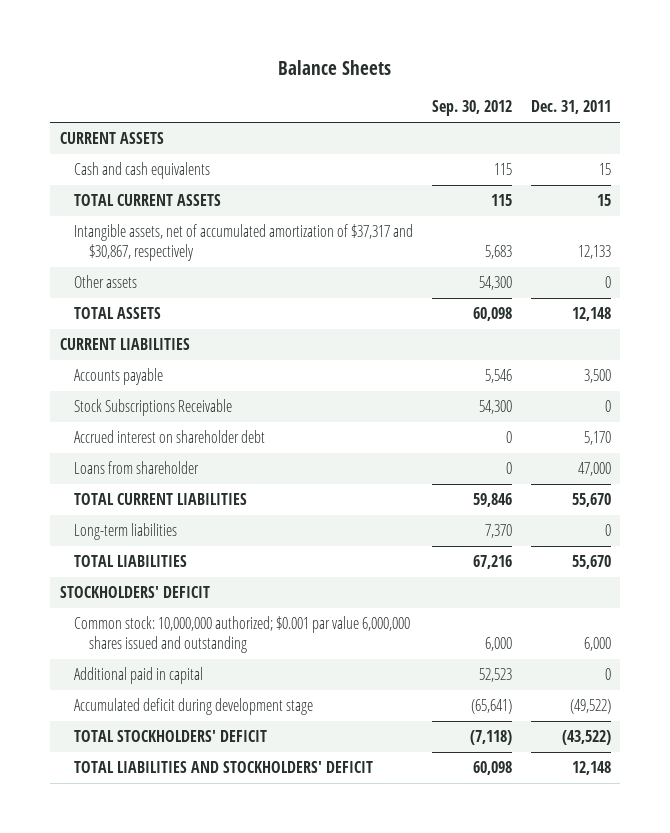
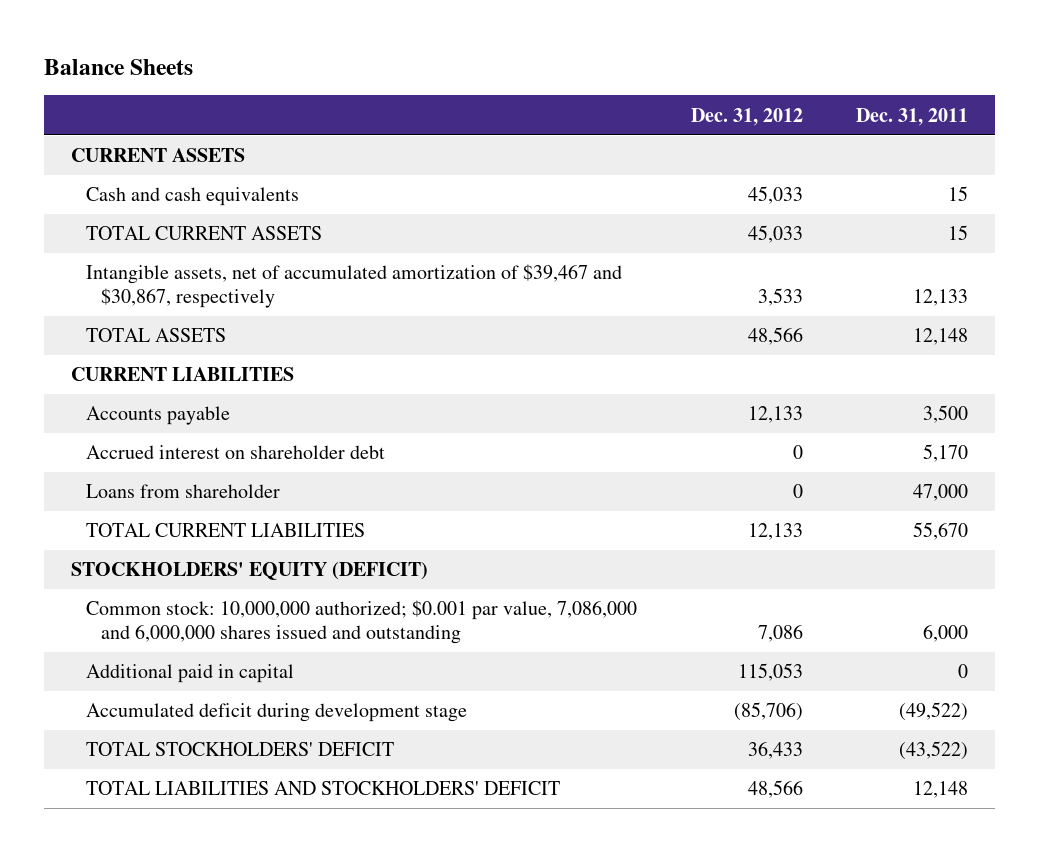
[432,100,513,117] Sep. 30, 2012 -> none
none -> [690,107,803,126] Dec. 31, 2012
[74,275,138,289] Other assets -> none
[74,224,414,261] Intangible assets, net of accumulated amortization of $37,317 and $30,867, respectively -> [86,264,623,309] Intangible assets, net of accumulated amortization of $39,467 and $30,867, respectively
[74,399,233,417] Stock Subscriptions Receivable -> none
[74,523,178,541] Long-term liabilities -> none
[74,555,188,568] TOTAL LIABILITIES -> none
[59,586,210,599] STOCKHOLDERS' DEFICIT -> [70,562,428,581] STOCKHOLDERS' EQUITY (DEFICIT)
[74,616,411,653] Common stock: 10,000,000 authorized; $0.001 par value 6,000,000 shares issued and outstanding -> [86,600,638,645] Common stock: 10,000,000 authorized; $0.001 par value, 7,086,000 and 6,000,000 shares issued and outstanding

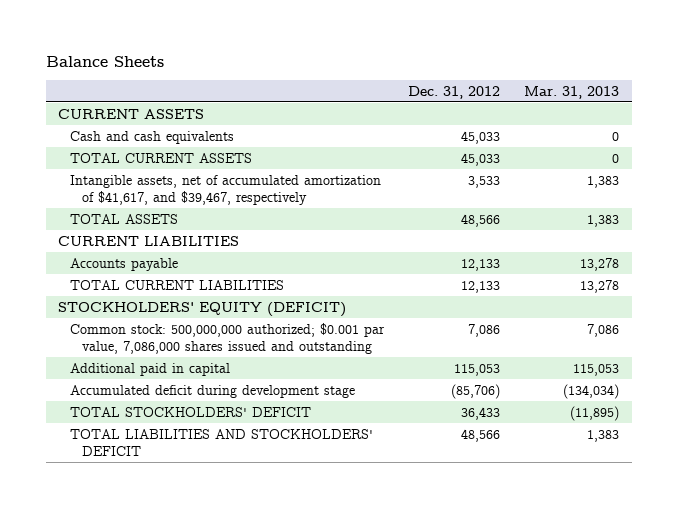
[856,107,969,126] Dec. 31, 2011 -> none
none -> [524,85,620,99] Mar. 31, 2013
[86,264,623,309] Intangible assets, net of accumulated amortization of $39,467 and $30,867, respectively -> [70,174,382,205] Intangible assets, net of accumulated amortization of $41,617, and $39,467, respectively
[86,445,386,460] Accrued interest on shareholder debt -> none
[86,484,281,499] Loans from shareholder -> none
[86,600,638,645] Common stock: 10,000,000 authorized; $0.001 par value, 7,086,000 and 6,000,000 shares issued and outstanding -> [70,322,386,354] Common stock: 500,000,000 authorized; $0.001 par value, 7,086,000 shares issued and outstanding

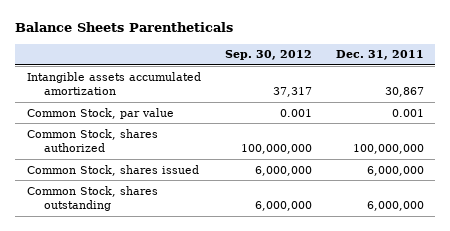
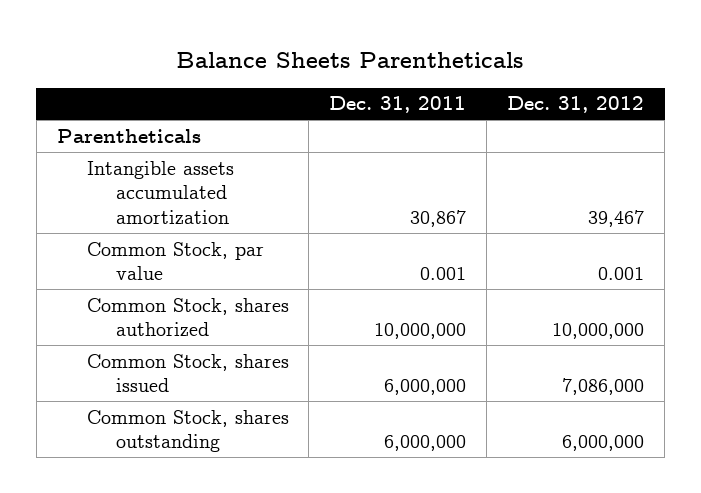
[224,50,312,61] Sep. 30, 2012 -> none
none -> [507,96,645,114] Dec. 31, 2012
none -> [56,128,201,143] Parentheticals
[352,144,424,155] 100,000,000 -> [374,323,467,340] 10,000,000

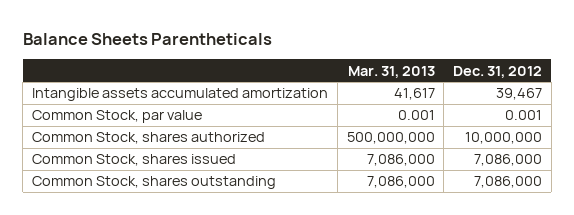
[329,96,467,114] Dec. 31, 2011 -> none
none -> [347,65,435,78] Mar. 31, 2013
[56,128,201,143] Parentheticals -> none
[562,435,645,452] 6,000,000 -> [474,176,543,189] 7,086,000

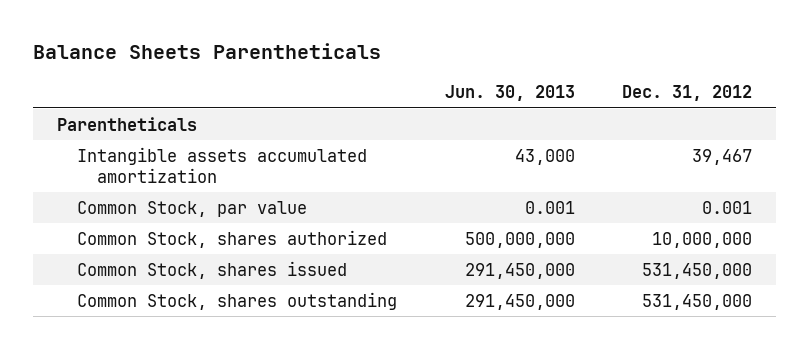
[347,65,435,78] Mar. 31, 2013 -> none
none -> [444,85,575,102] Jun. 30, 2013
none -> [56,116,197,131] Parentheticals
[474,154,543,167] 7,086,000 -> [642,262,753,279] 531,450,000
[474,176,543,189] 7,086,000 -> [642,293,753,310] 531,450,000

